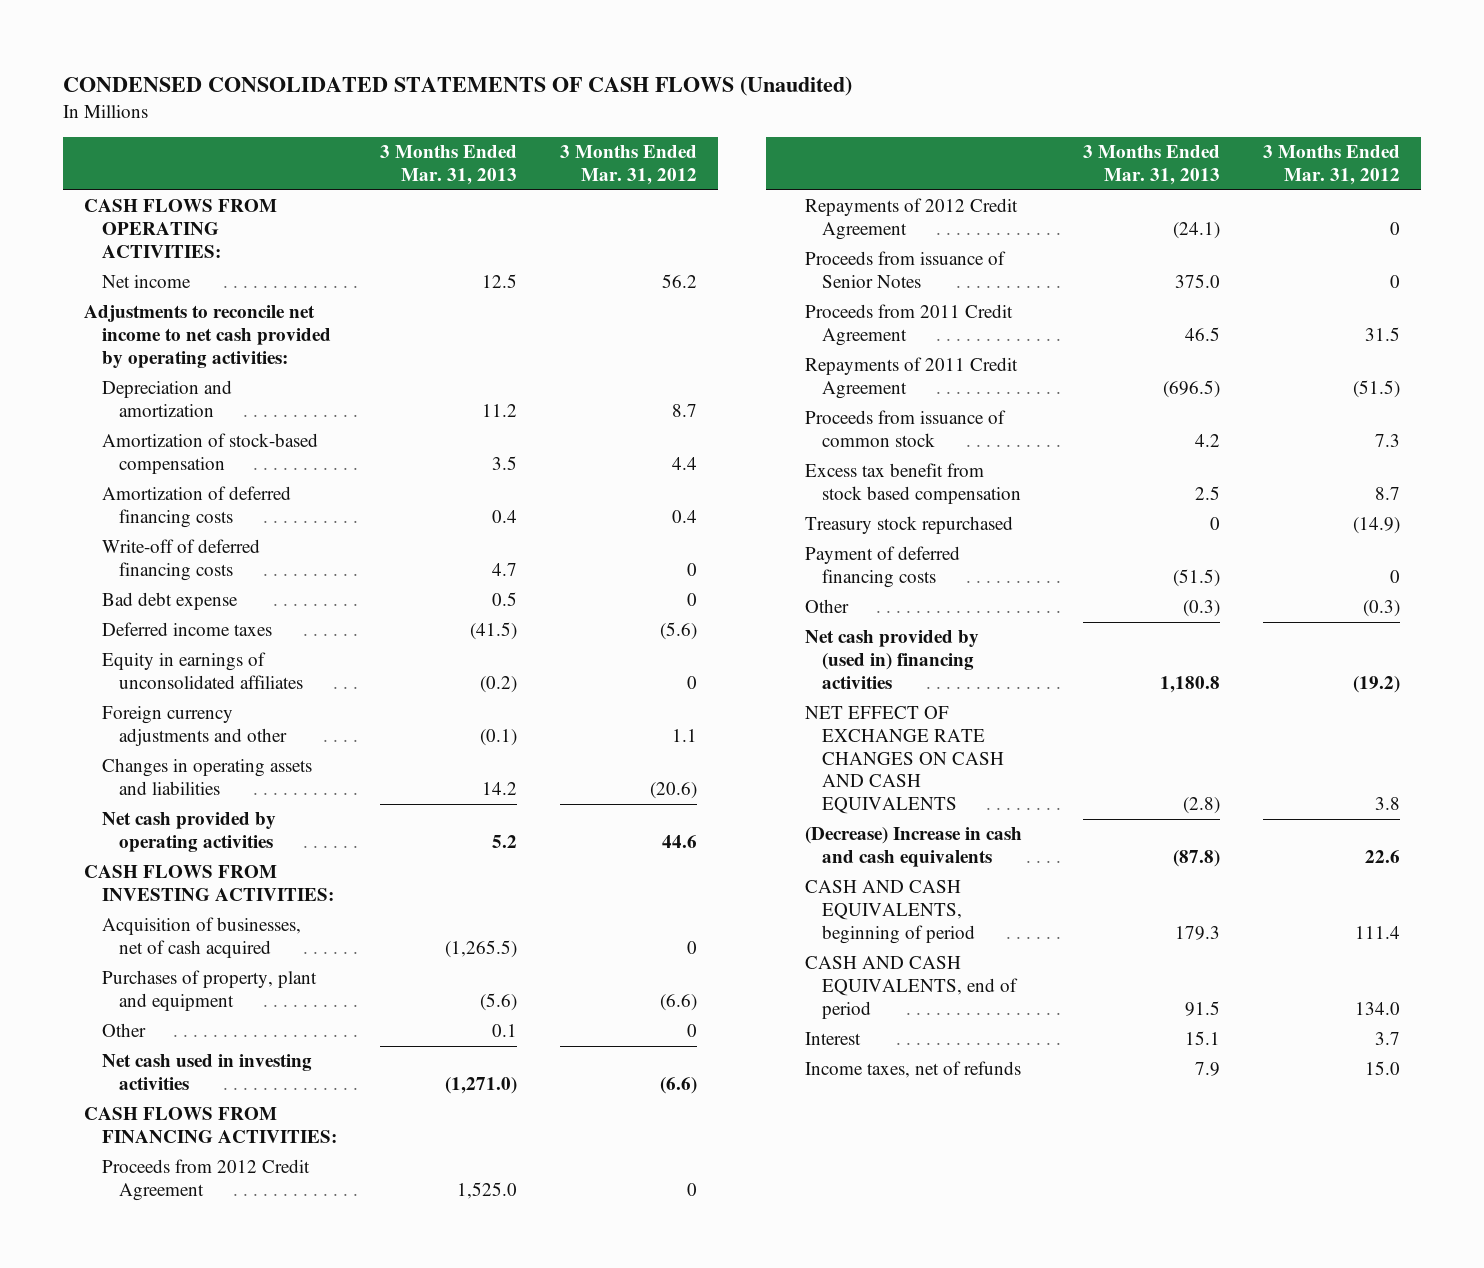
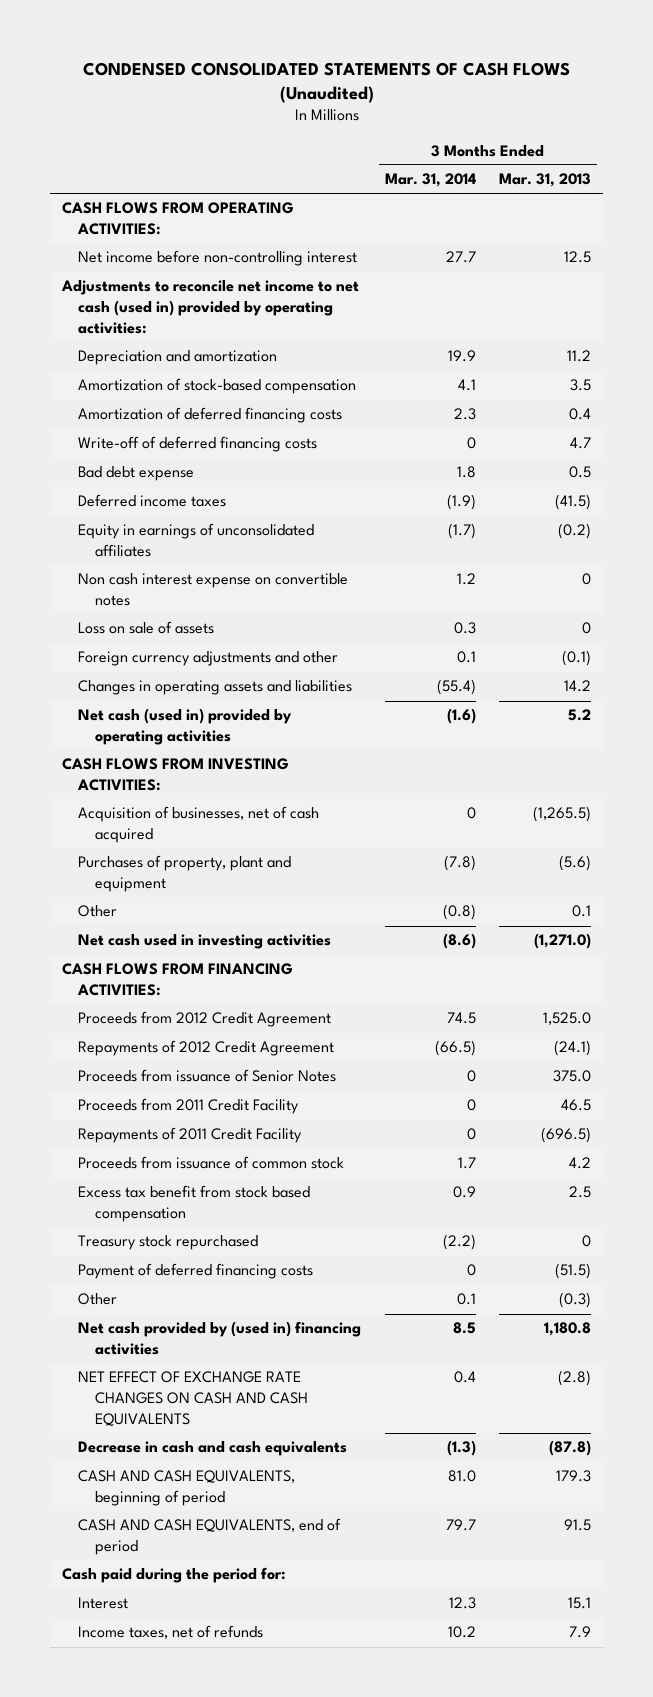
[559,145,697,185] 3 Months Ended Mar. 31, 2012 -> none
none -> [384,173,476,188] Mar. 31, 2014
[101,275,191,289] Net income -> [78,250,358,267] Net income before non-controlling interest
[84,305,331,368] Adjustments to reconcile net income to net cash provided by operating activities: -> [60,280,359,334] Adjustments to reconcile net income to net cash (used in) provided by operating activities:
none -> [78,573,349,606] Non cash interest expense on convertible notes
none -> [78,621,215,635] Loss on sale of assets
[101,812,276,853] Net cash provided by operating activities -> [78,708,293,745] Net cash (used in) provided by operating activities
[804,304,1013,347] Proceeds from 2011 Credit Agreement -> [78,1098,300,1115] Proceeds from 2011 Credit Facility
[804,357,1018,400] Repayments of 2011 Credit Agreement -> [78,1127,303,1144] Repayments of 2011 Credit Facility
[804,827,1022,868] (Decrease) Increase in cash and cash equivalents -> [78,1441,348,1457] Decrease in cash and cash equivalents
none -> [61,1567,286,1584] Cash paid during the period for:

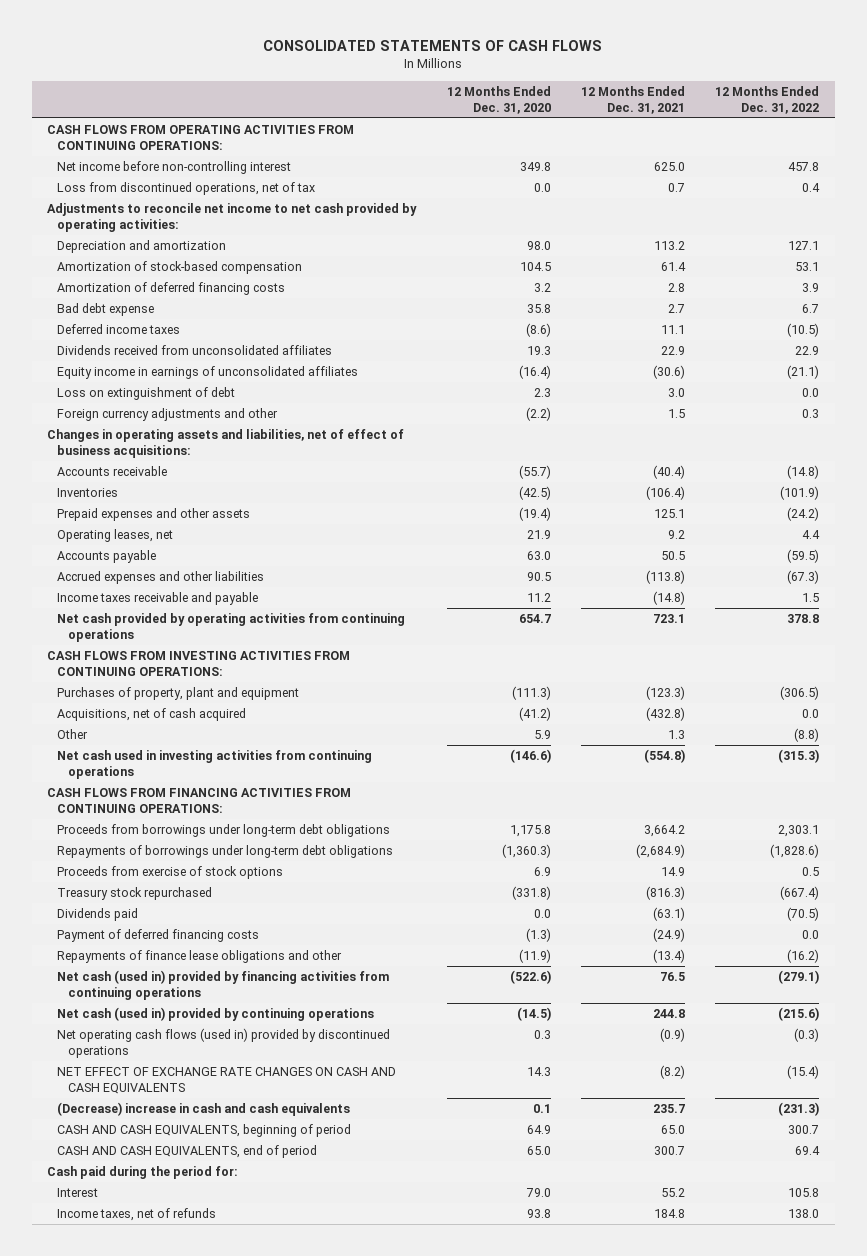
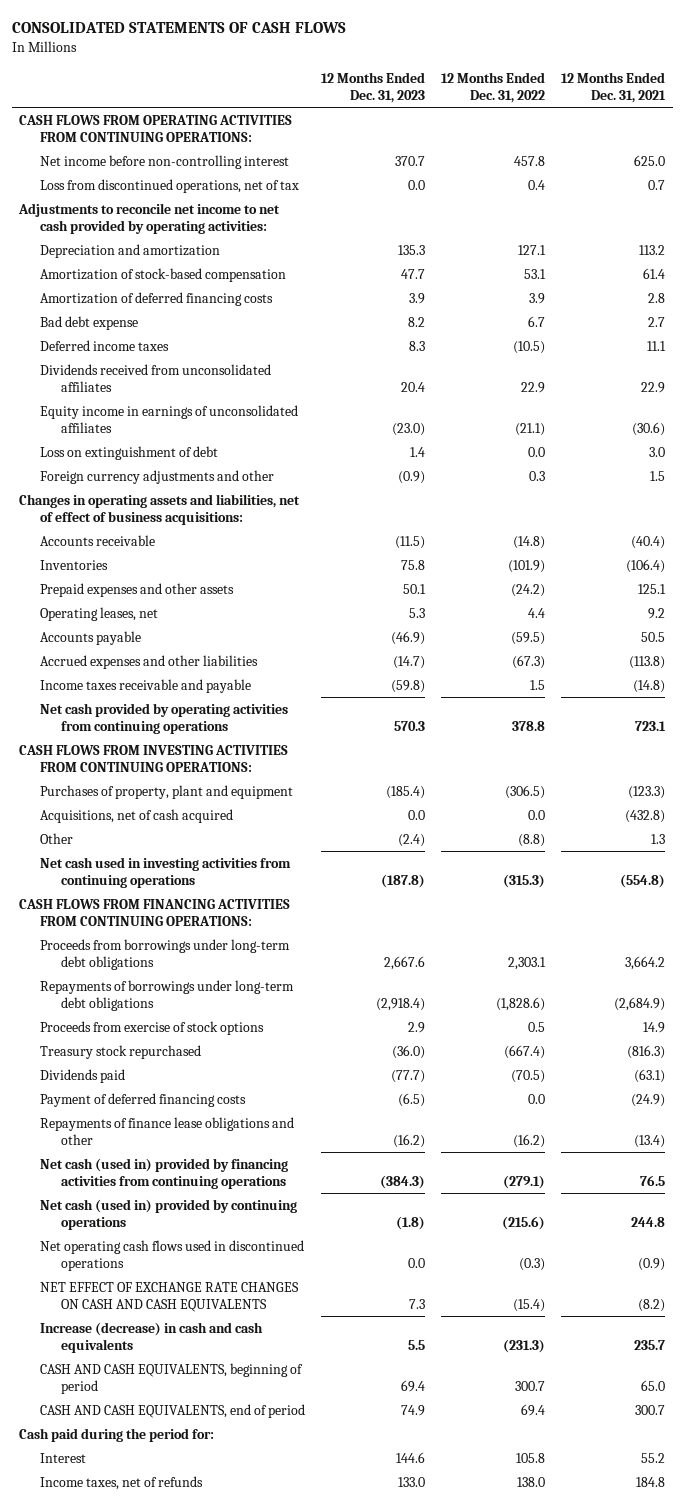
[446,85,551,114] 12 Months Ended Dec. 31, 2020 -> none
none -> [321,71,426,103] 12 Months Ended Dec. 31, 2023
[57,1028,391,1059] Net operating cash flows (used in) provided by discontinued operations -> [40,1239,305,1271] Net operating cash flows used in discontinued operations
[57,1102,351,1117] (Decrease) increase in cash and cash equivalents -> [40,1321,264,1353] Increase (decrease) in cash and cash equivalents

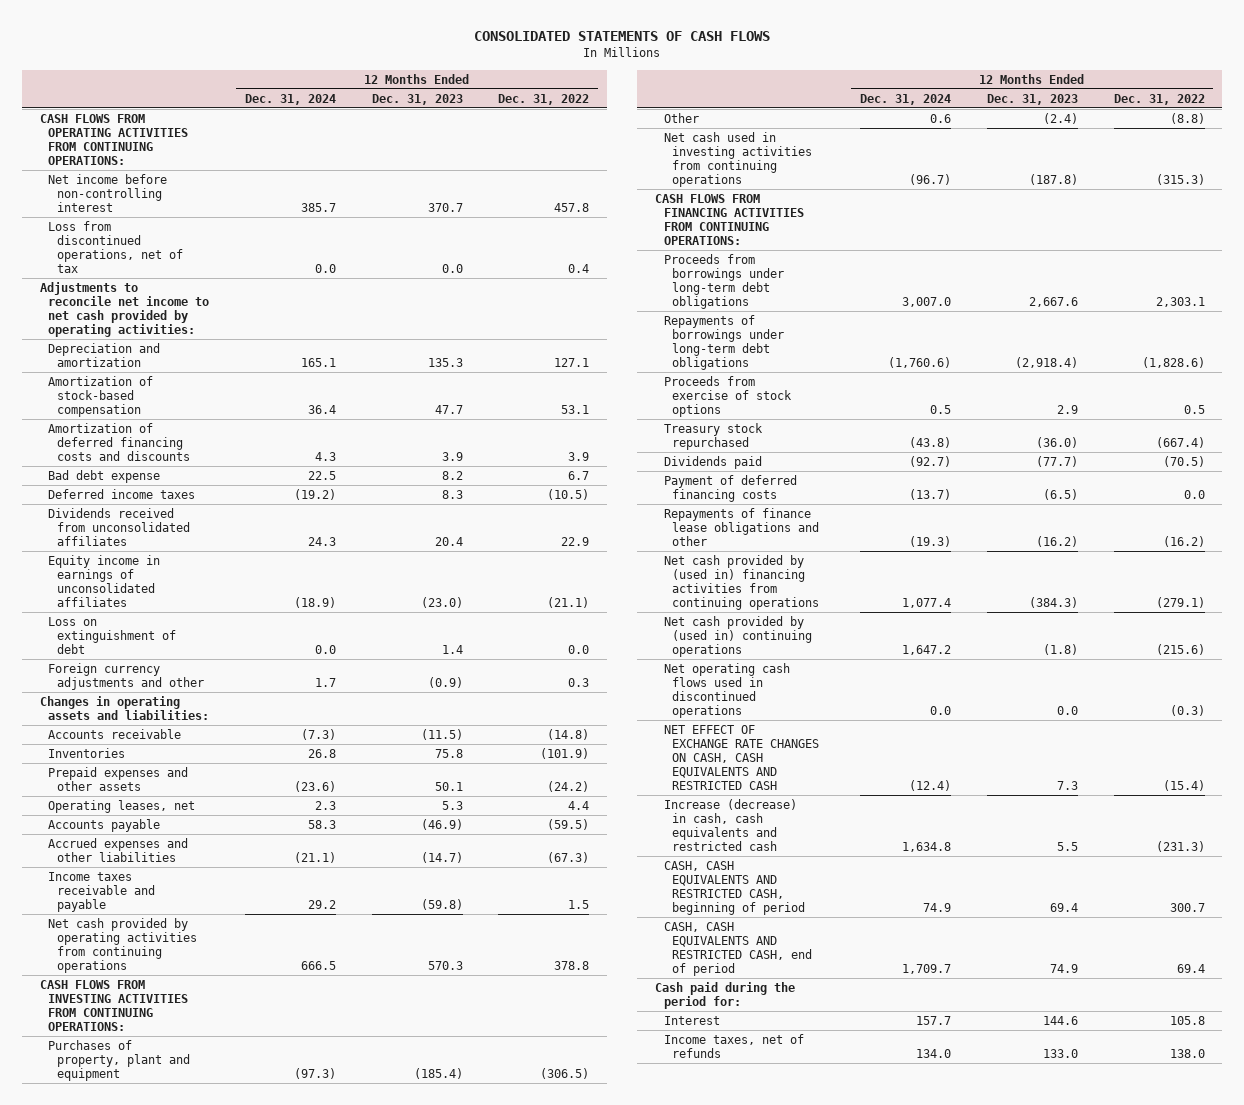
[560,71,666,103] 12 Months Ended Dec. 31, 2021 -> none
none -> [244,93,336,105] Dec. 31, 2024
[40,291,274,306] Amortization of deferred financing costs -> [48,423,190,462] Amortization of deferred financing costs and discounts
[19,493,301,525] Changes in operating assets and liabilities, net of effect of business acquisitions: -> [39,696,210,721] Changes in operating assets and liabilities:
[40,808,234,823] Acquisitions, net of cash acquired -> none
[40,1157,289,1189] Net cash (used in) provided by financing activities from continuing operations -> [663,555,820,611] Net cash provided by (used in) financing activities from continuing operations
[40,1198,298,1230] Net cash (used in) provided by continuing operations -> [663,616,813,658] Net cash provided by (used in) continuing operations
[40,1281,300,1312] NET EFFECT OF EXCHANGE RATE CHANGES ON CASH AND CASH EQUIVALENTS -> [663,725,820,791] NET EFFECT OF EXCHANGE RATE CHANGES ON CASH, CASH EQUIVALENTS AND RESTRICTED CASH
[40,1321,264,1353] Increase (decrease) in cash and cash equivalents -> [663,799,797,852] Increase (decrease) in cash, cash equivalents and restricted cash
[40,1362,304,1394] CASH AND CASH EQUIVALENTS, beginning of period -> [663,861,806,916] CASH, CASH EQUIVALENTS AND RESTRICTED CASH, beginning of period
[40,1403,306,1418] CASH AND CASH EQUIVALENTS, end of period -> [663,922,813,977] CASH, CASH EQUIVALENTS AND RESTRICTED CASH, end of period

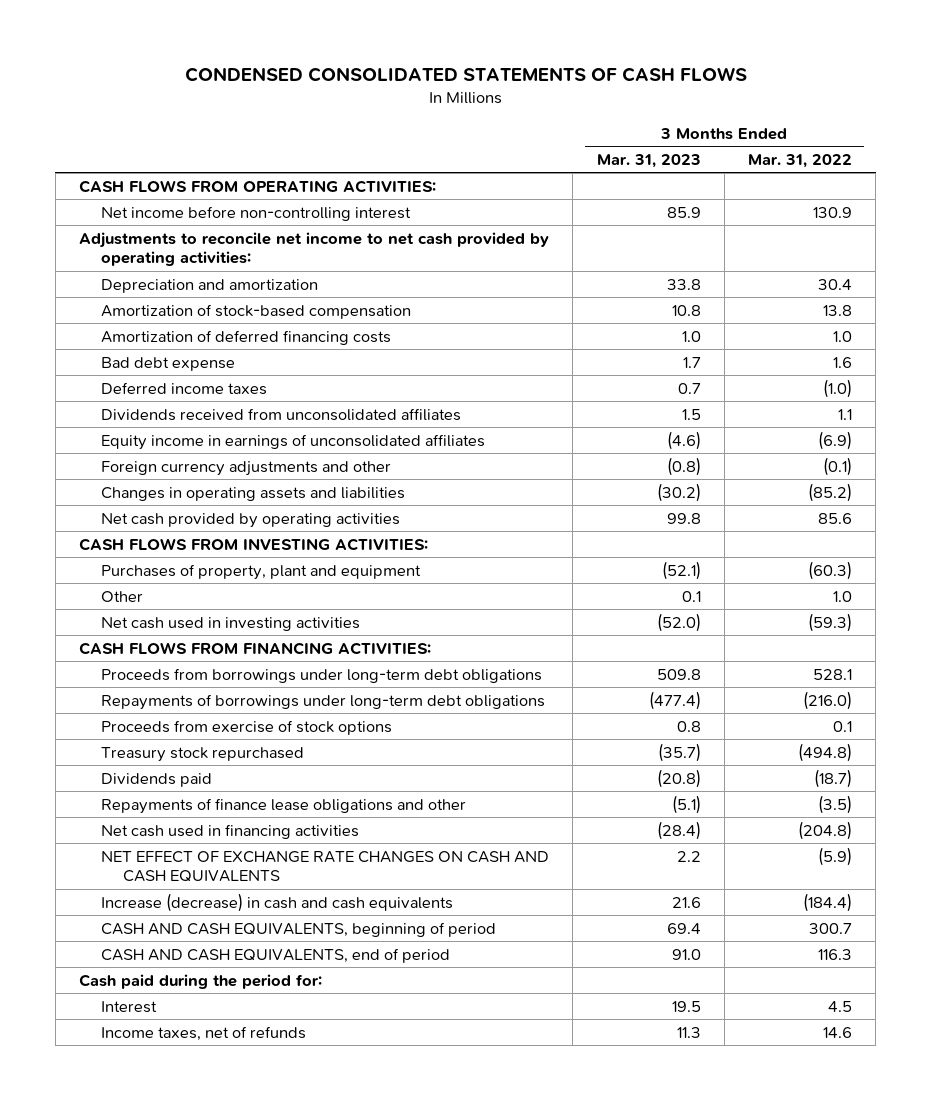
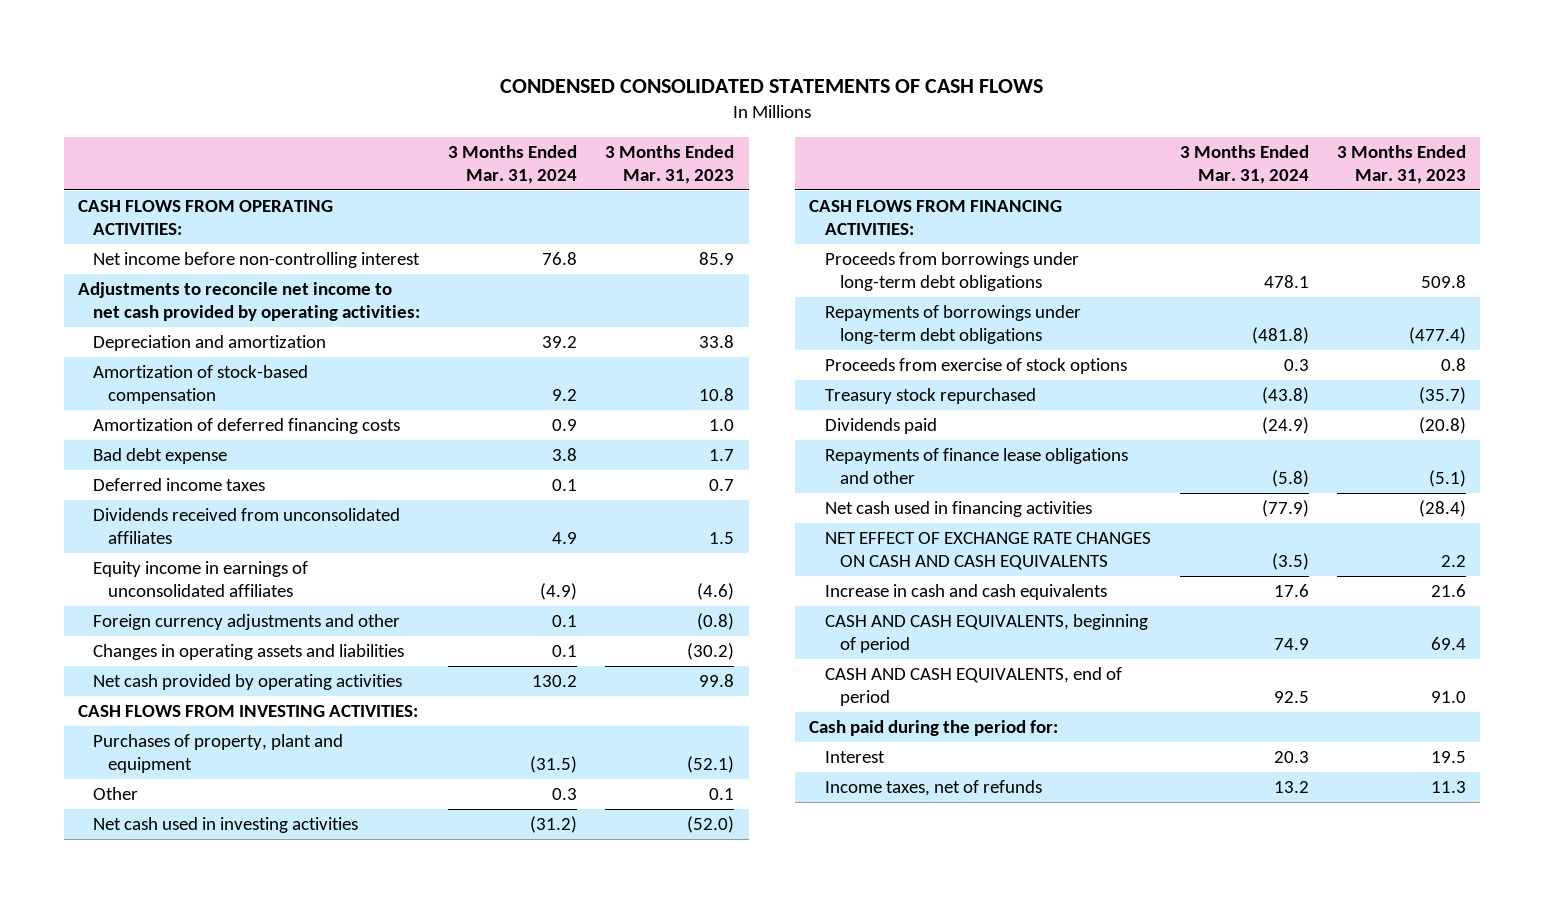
[748,153,853,168] Mar. 31, 2022 -> none
none -> [448,144,578,184] 3 Months Ended Mar. 31, 2024
[100,892,453,912] Increase (decrease) in cash and cash equivalents -> [824,584,1107,601] Increase in cash and cash equivalents

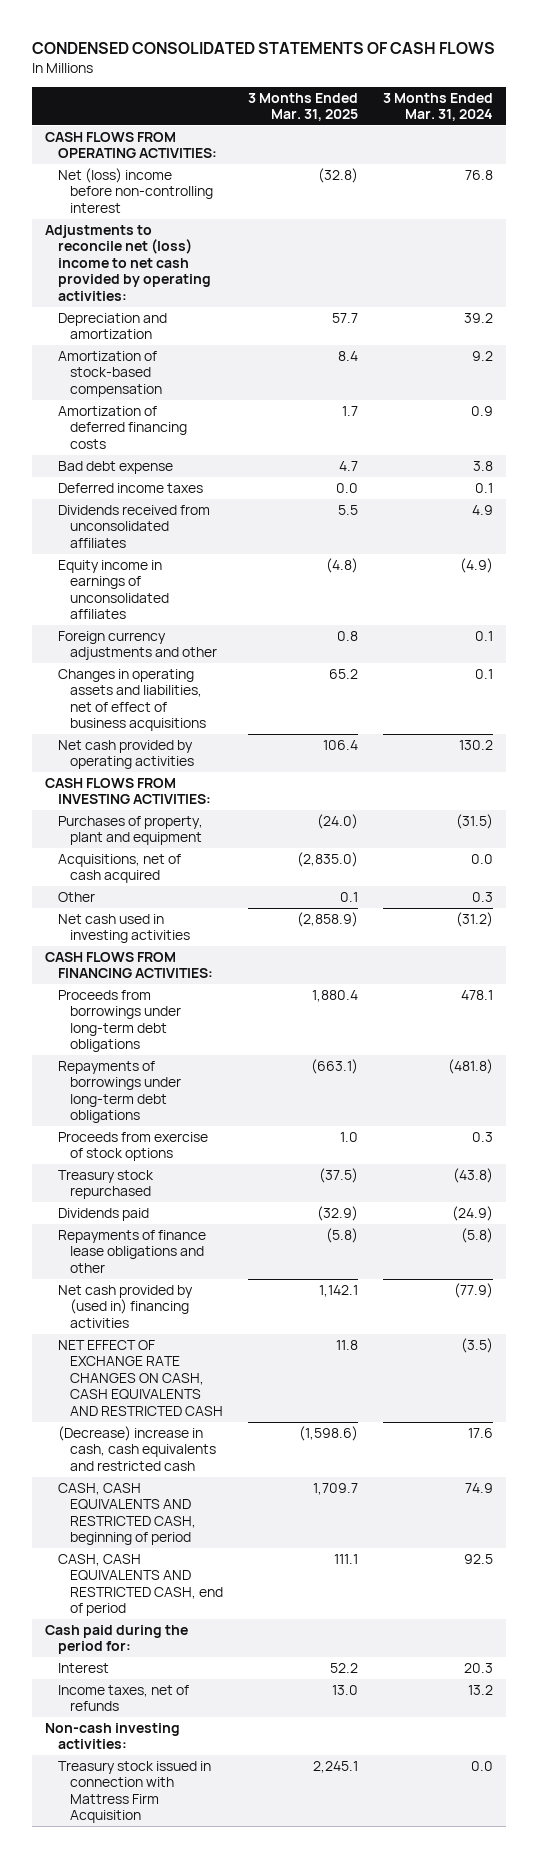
[605,144,735,184] 3 Months Ended Mar. 31, 2023 -> none
none -> [248,92,359,121] 3 Months Ended Mar. 31, 2025
[92,252,420,269] Net income before non-controlling interest -> [57,167,214,213] Net (loss) income before non-controlling interest
[77,282,420,322] Adjustments to reconcile net income to net cash provided by operating activities: -> [44,224,211,301] Adjustments to reconcile net (loss) income to net cash provided by operating activities:
[92,644,404,661] Changes in operating assets and liabilities -> [57,668,207,732] Changes in operating assets and liabilities, net of effect of business acquisitions
none -> [57,853,181,884] Acquisitions, net of cash acquired
[824,501,1092,518] Net cash used in financing activities -> [57,1284,193,1328] Net cash provided by (used in) financing activities
[824,532,1151,571] NET EFFECT OF EXCHANGE RATE CHANGES ON CASH AND CASH EQUIVALENTS -> [57,1339,224,1416] NET EFFECT OF EXCHANGE RATE CHANGES ON CASH, CASH EQUIVALENTS AND RESTRICTED CASH
[824,584,1107,601] Increase in cash and cash equivalents -> [57,1425,217,1471] (Decrease) increase in cash, cash equivalents and restricted cash
[824,614,1148,654] CASH AND CASH EQUIVALENTS, beginning of period -> [57,1482,197,1546] CASH, CASH EQUIVALENTS AND RESTRICTED CASH, beginning of period
[824,667,1122,707] CASH AND CASH EQUIVALENTS, end of period -> [57,1553,224,1617] CASH, CASH EQUIVALENTS AND RESTRICTED CASH, end of period
none -> [44,1722,180,1750] Non-cash investing activities:
none -> [57,1760,211,1824] Treasury stock issued in connection with Mattress Firm Acquisition

